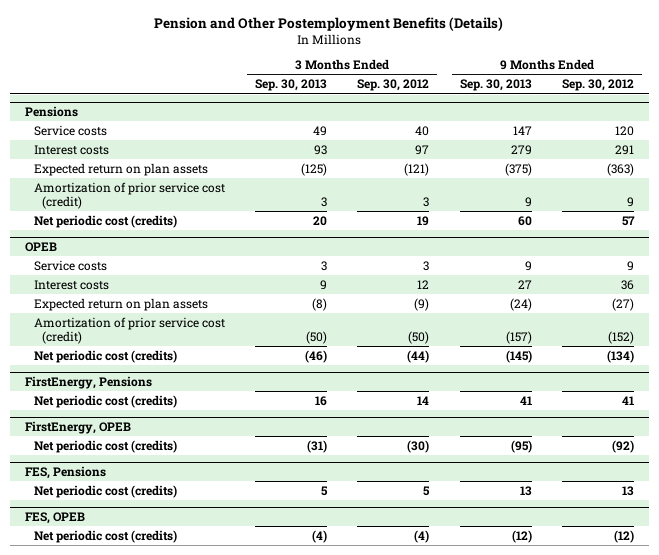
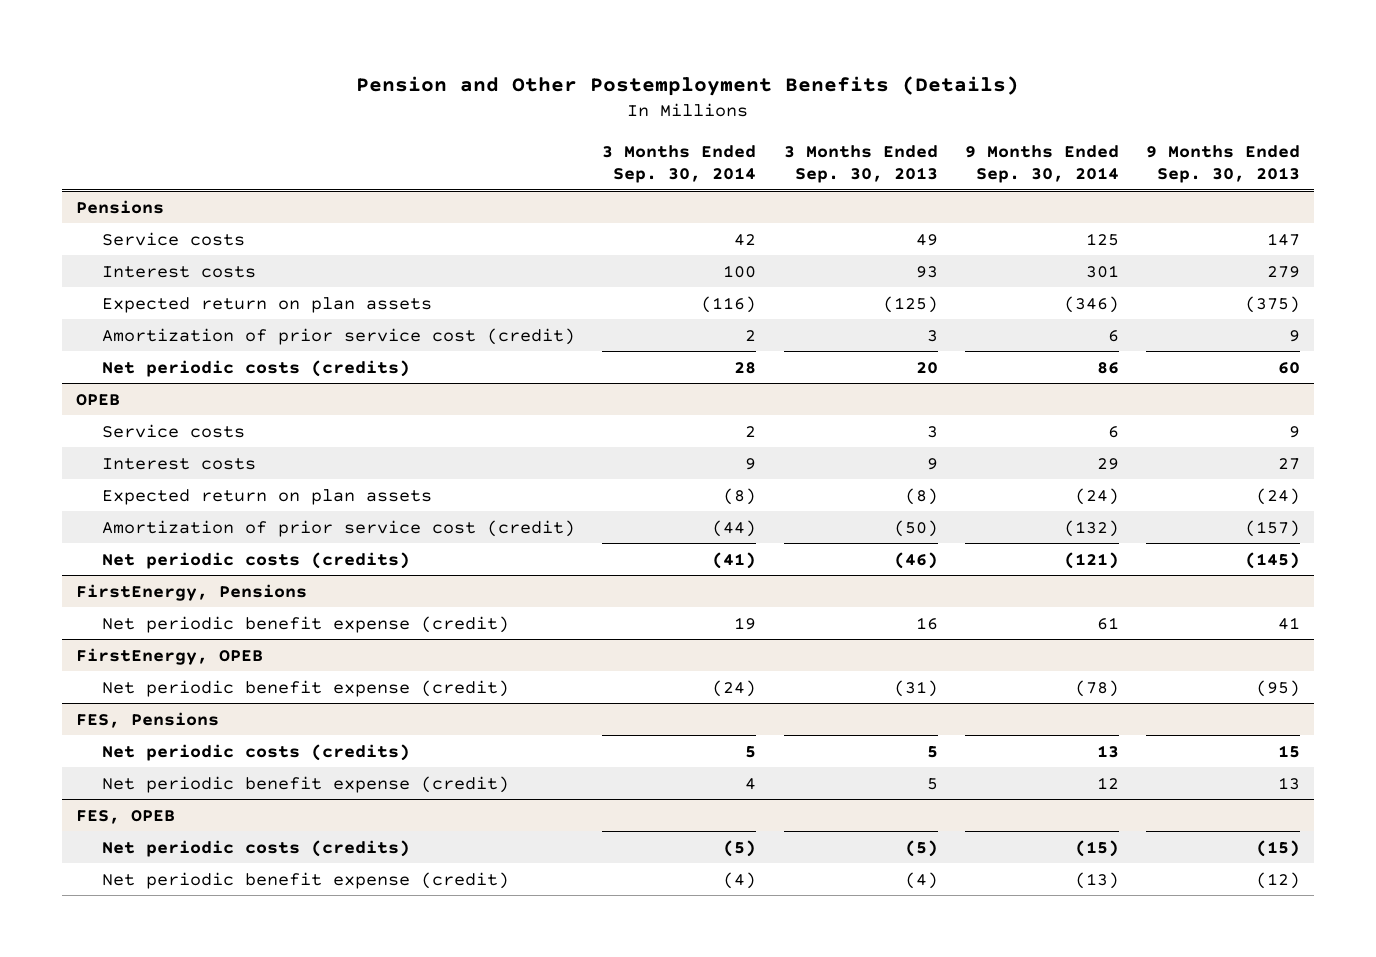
[357,79,430,92] Sep. 30, 2012 -> none
[561,79,634,92] Sep. 30, 2012 -> none
none -> [602,144,757,184] 3 Months Ended Sep. 30, 2014
none -> [964,144,1119,184] 9 Months Ended Sep. 30, 2014
[33,214,177,228] Net periodic cost (credits) -> [102,359,411,377] Net periodic costs (credits)
[33,349,177,363] Net periodic cost (credits) -> [102,551,411,569] Net periodic costs (credits)
[33,394,177,408] Net periodic cost (credits) -> [102,615,510,633] Net periodic benefit expense (credit)
[33,439,177,453] Net periodic cost (credits) -> [102,679,510,697] Net periodic benefit expense (credit)
[33,484,177,498] Net periodic cost (credits) -> [102,743,411,761] Net periodic costs (credits)
[519,485,532,496] 13 -> [1278,744,1301,758] 15
none -> [102,775,510,793] Net periodic benefit expense (credit)
[33,529,177,543] Net periodic cost (credits) -> [102,839,411,857] Net periodic costs (credits)
[311,529,327,543] (4) -> [904,839,938,857] (5)
[511,529,532,543] (12) -> [1256,839,1301,857] (15)
none -> [102,871,510,889] Net periodic benefit expense (credit)

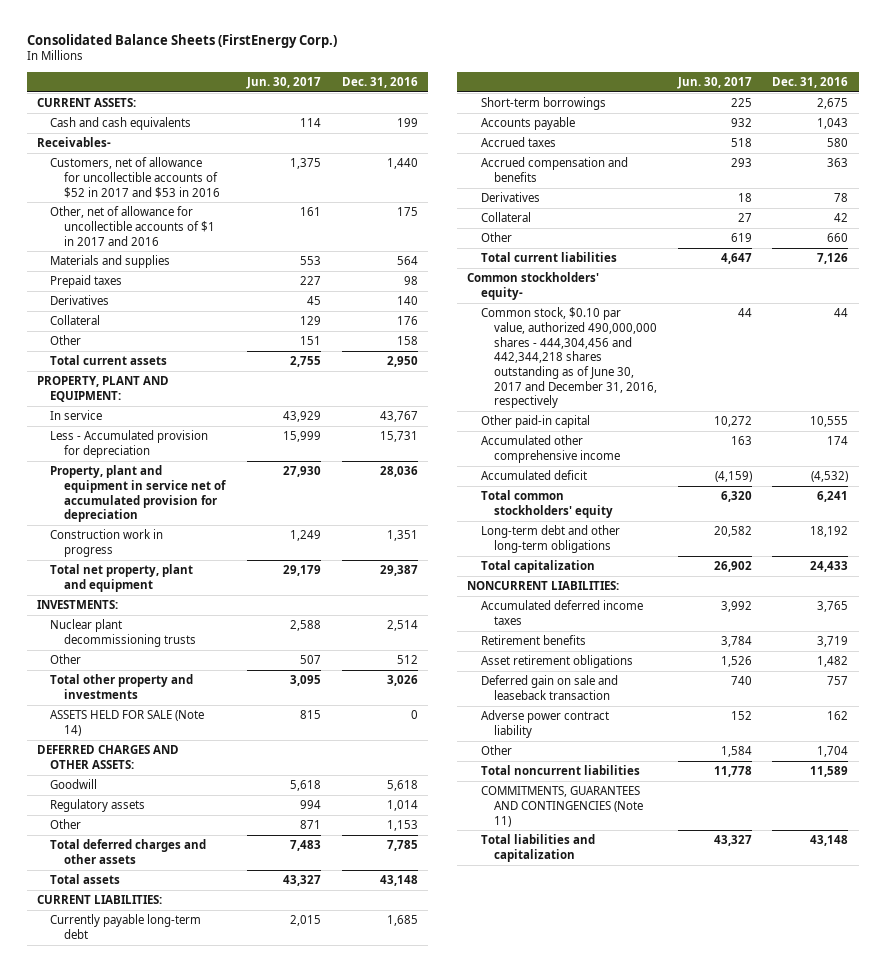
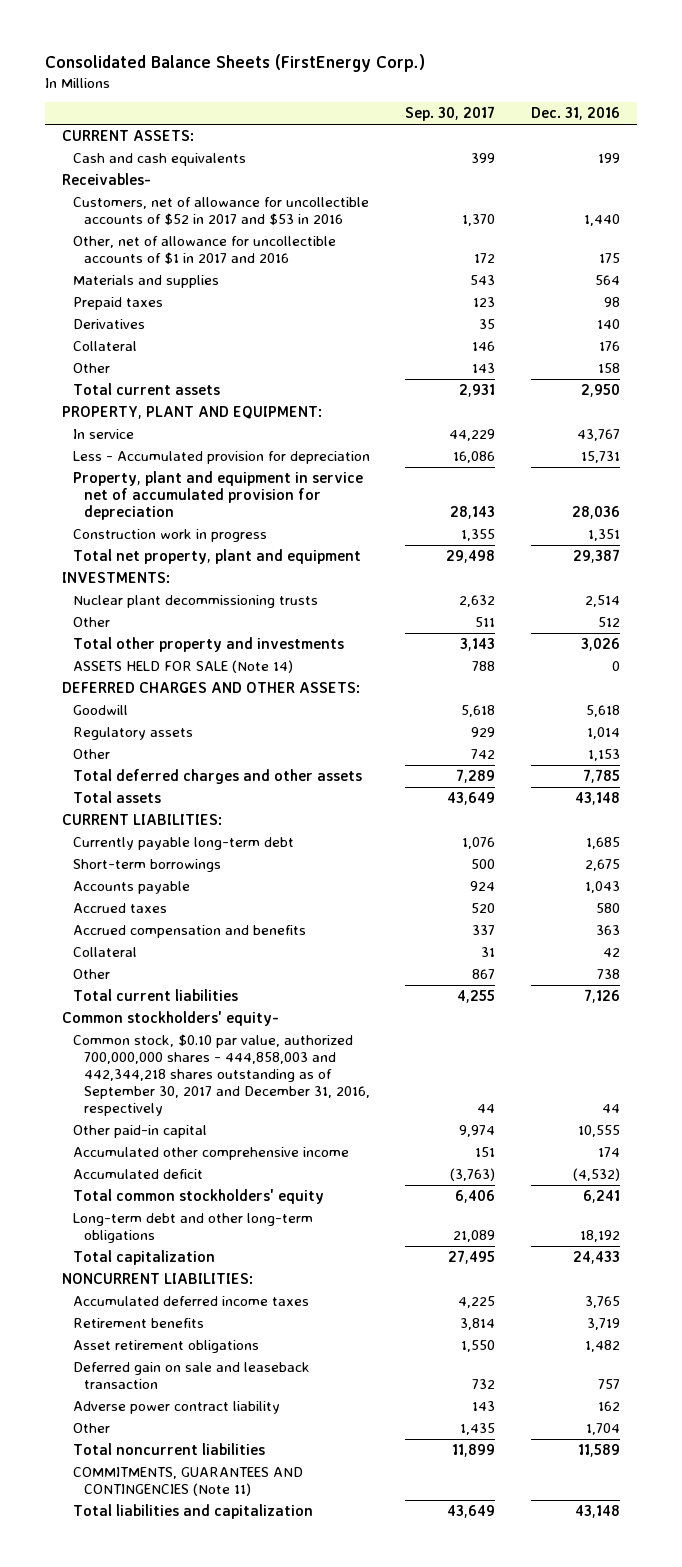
[246,76,322,89] Jun. 30, 2017 -> none
none -> [405,106,496,122] Sep. 30, 2017
[480,192,540,203] Derivatives -> none
[827,233,849,243] 660 -> [596,968,620,979] 738
[480,307,658,409] Common stock, $0.10 par value, authorized 490,000,000 shares - 444,304,456 and 442,344,218 shares outstanding as of June 30, 2017 and December 31, 2016, respectively -> [73,1033,371,1117] Common stock, $0.10 par value, authorized 700,000,000 shares - 444,858,003 and 442,344,218 shares outstanding as of September 30, 2017 and December 31, 2016, respectively

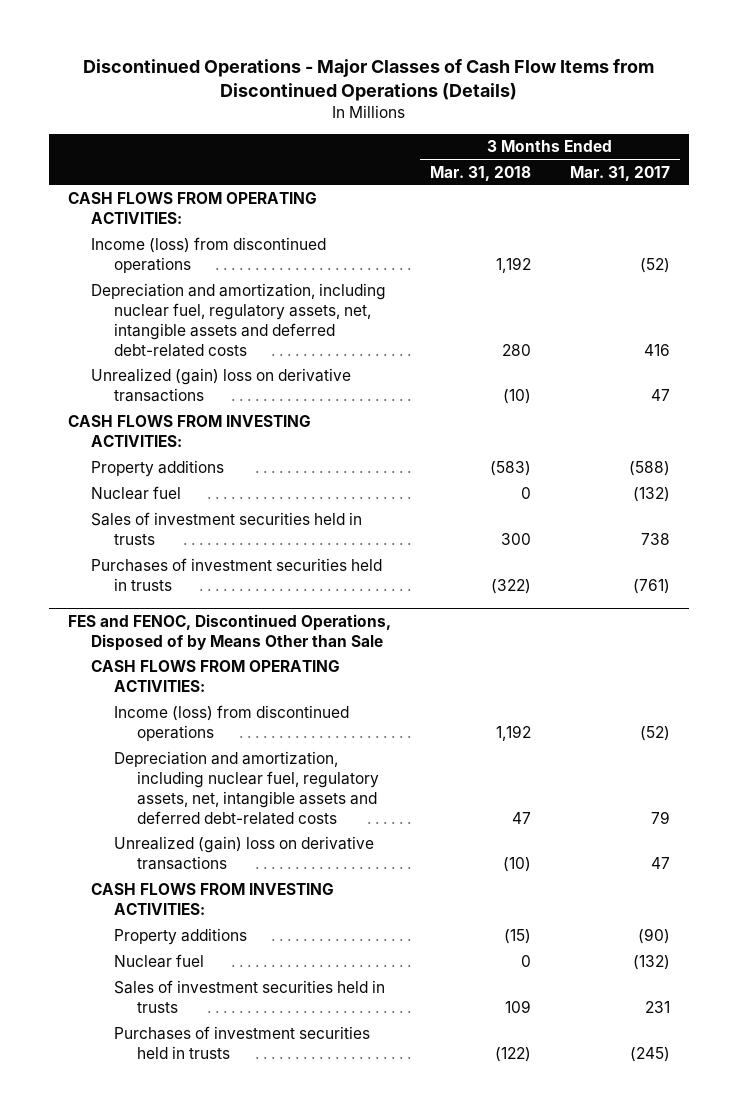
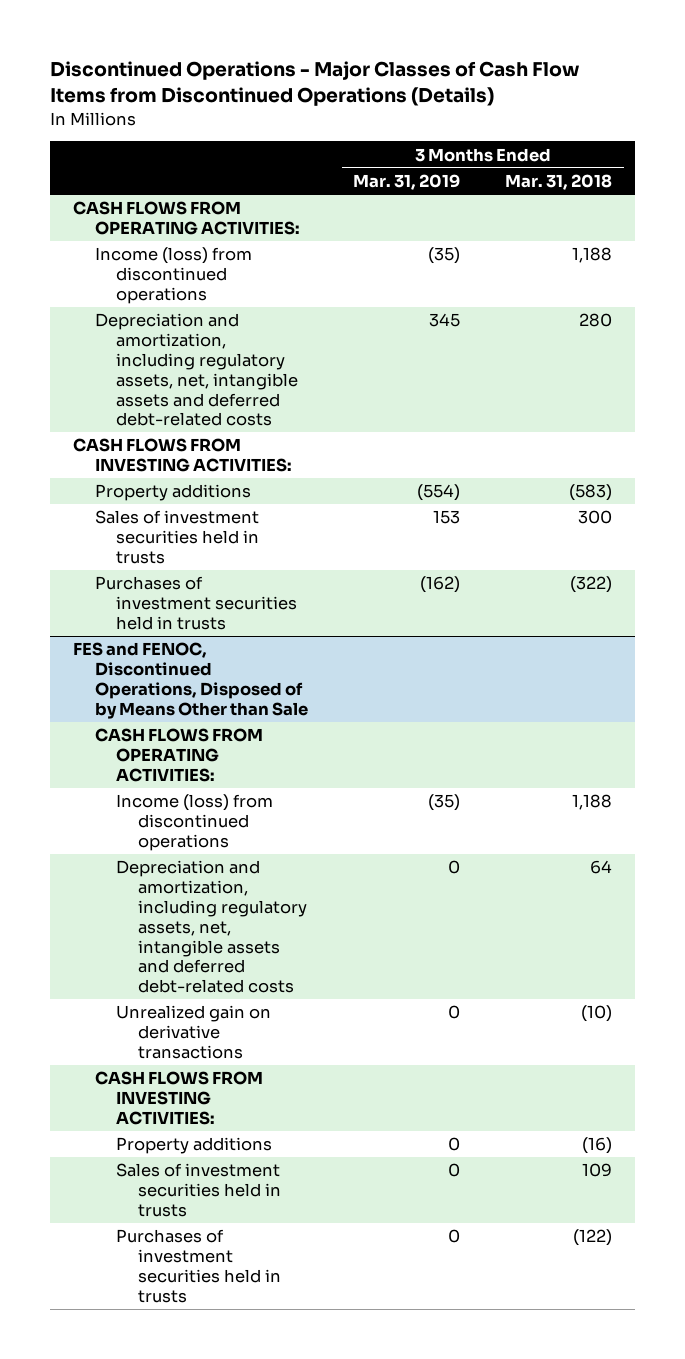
[569,165,670,181] Mar. 31, 2017 -> none
none -> [353,174,461,191] Mar. 31, 2019
[91,368,352,403] Unrealized (gain) loss on derivative transactions -> none
[496,257,532,274] 1,192 -> [572,247,613,264] 1,188
[91,283,387,358] Depreciation and amortization, including nuclear fuel, regulatory assets, net, intangible assets and deferred debt-related costs -> [94,313,299,427] Depreciation and amortization, including regulatory assets, net, intangible assets and deferred debt-related costs
[91,486,182,501] Nuclear fuel -> none
[496,725,532,742] 1,192 -> [572,794,613,811] 1,188
[114,751,379,826] Depreciation and amortization, including nuclear fuel, regulatory assets, net, intangible assets and deferred debt-related costs -> [116,860,308,994] Depreciation and amortization, including regulatory assets, net, intangible assets and deferred debt-related costs
[512,812,532,825] 47 -> [590,860,613,875] 64
[114,836,375,871] Unrealized (gain) loss on derivative transactions -> [116,1005,272,1059] Unrealized gain on derivative transactions
[114,954,205,969] Nuclear fuel -> none
[504,929,532,945] (15) -> [582,1137,613,1155] (16)

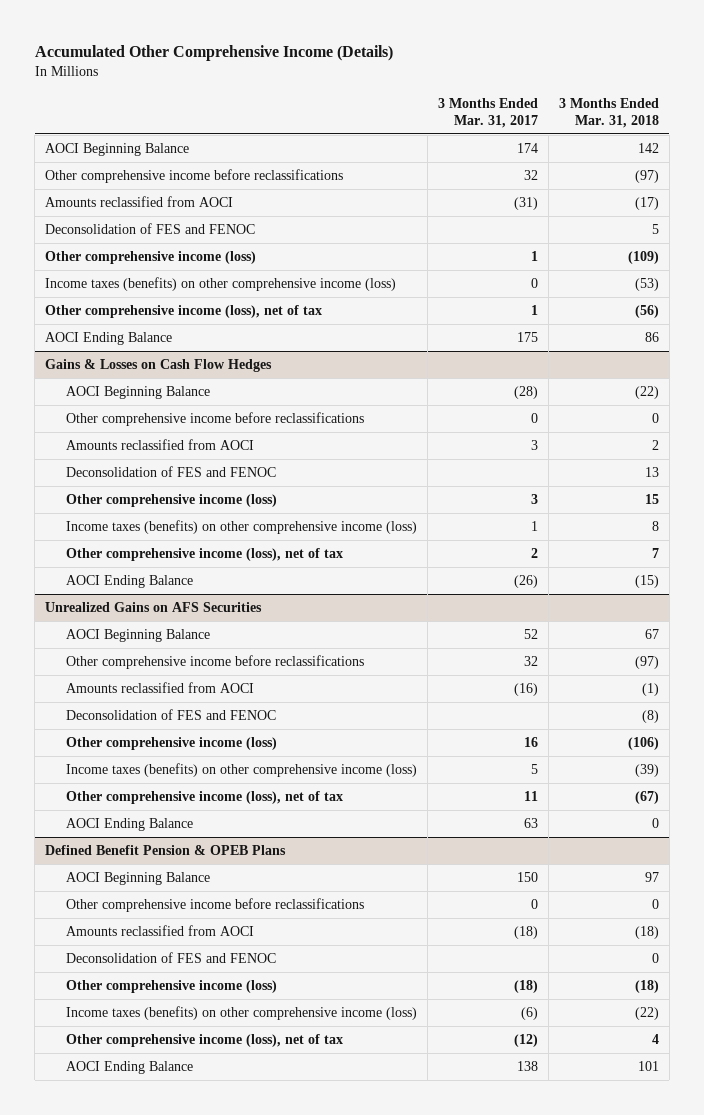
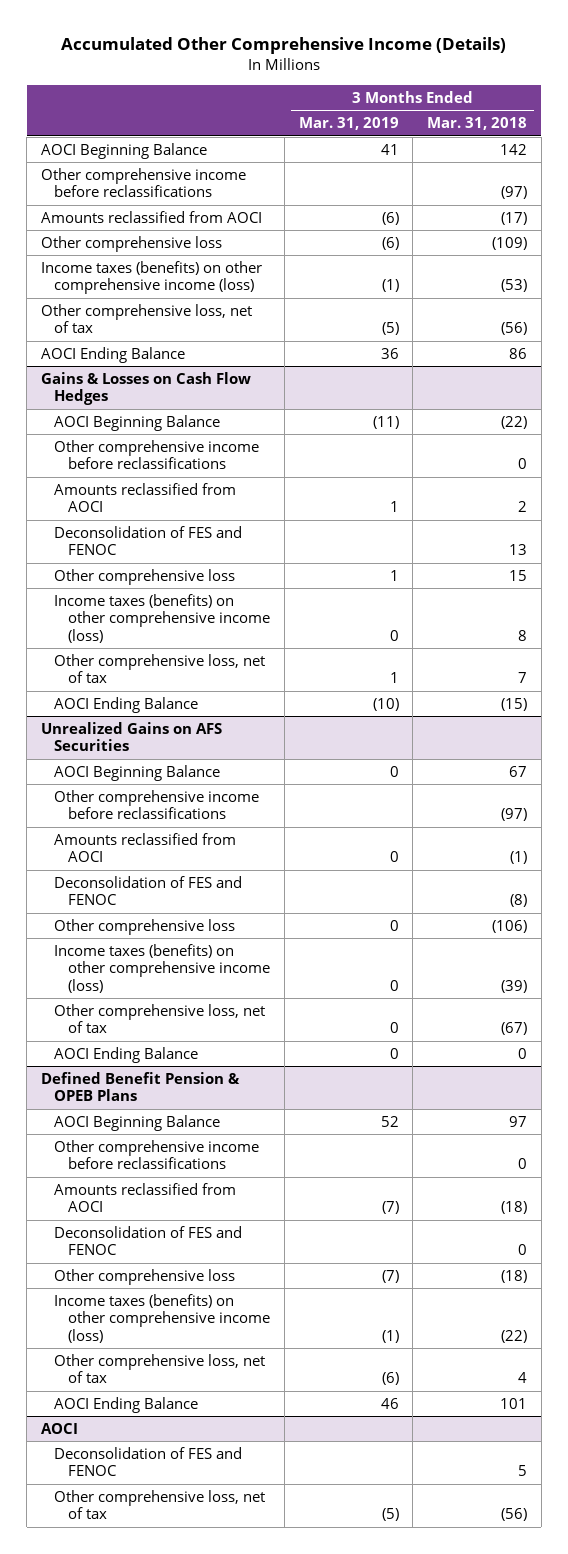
[437,97,538,128] 3 Months Ended Mar. 31, 2017 -> none
none -> [298,117,399,131] Mar. 31, 2019
[45,223,256,235] Deconsolidation of FES and FENOC -> none
[45,251,257,265] Other comprehensive income (loss) -> [41,236,223,253] Other comprehensive loss
[45,305,323,319] Other comprehensive income (loss), net of tax -> [41,304,253,334] Other comprehensive loss, net of tax
[65,494,277,508] Other comprehensive income (loss) -> [54,569,236,586] Other comprehensive loss
[65,548,343,562] Other comprehensive income (loss), net of tax -> [54,654,266,684] Other comprehensive loss, net of tax
[65,737,277,751] Other comprehensive income (loss) -> [54,919,236,936] Other comprehensive loss
[65,791,343,805] Other comprehensive income (loss), net of tax -> [54,1004,266,1034] Other comprehensive loss, net of tax
[65,980,277,994] Other comprehensive income (loss) -> [54,1269,236,1286] Other comprehensive loss
[65,1034,343,1048] Other comprehensive income (loss), net of tax -> [54,1354,266,1384] Other comprehensive loss, net of tax
none -> [41,1423,79,1435] AOCI
none -> [54,1447,243,1477] Deconsolidation of FES and FENOC
none -> [54,1490,266,1520] Other comprehensive loss, net of tax

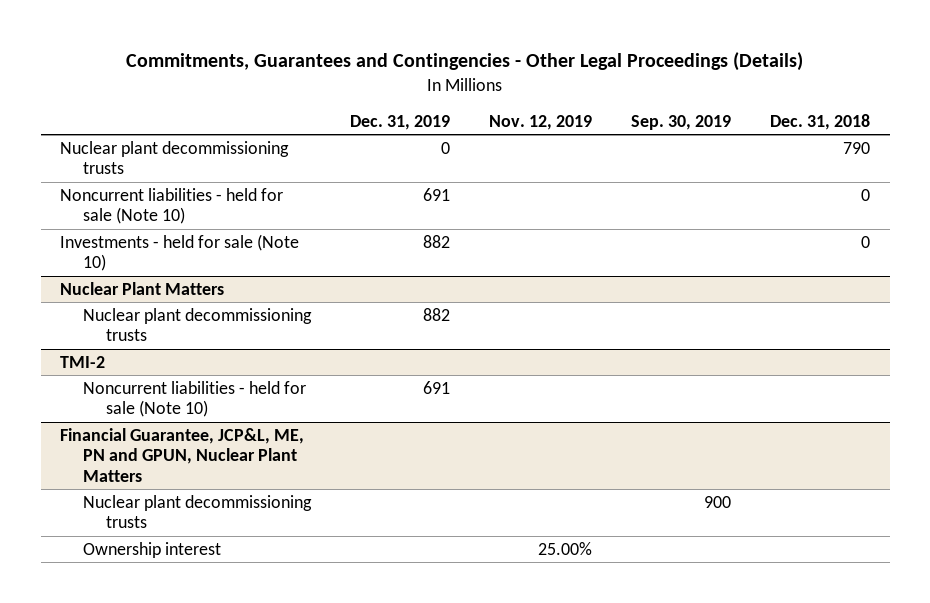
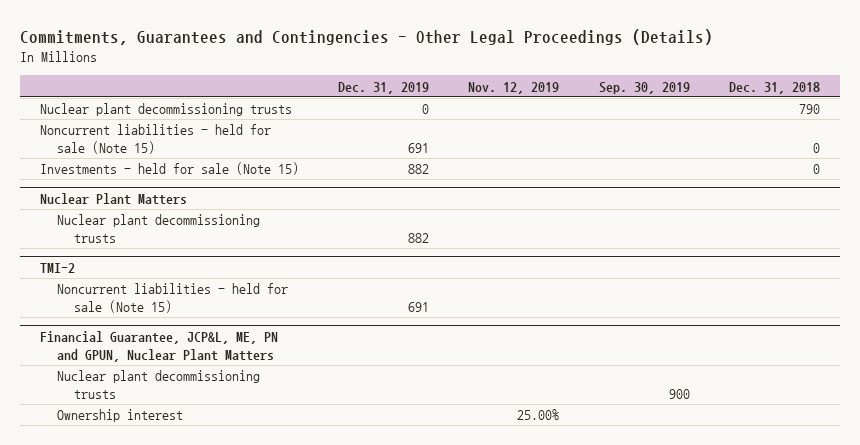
[60,187,284,225] Noncurrent liabilities - held for sale (Note 10) -> [39,124,271,154] Noncurrent liabilities - held for sale (Note 15)
[60,233,300,272] Investments - held for sale (Note 10) -> [39,162,299,176] Investments - held for sale (Note 15)
[82,380,306,418] Noncurrent liabilities - held for sale (Note 10) -> [56,283,288,313] Noncurrent liabilities - held for sale (Note 15)

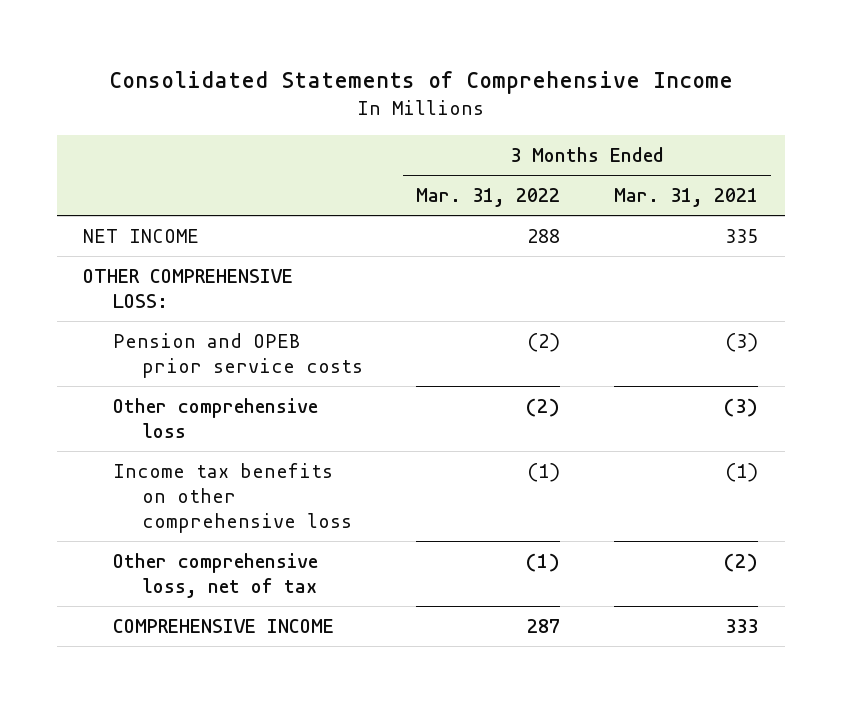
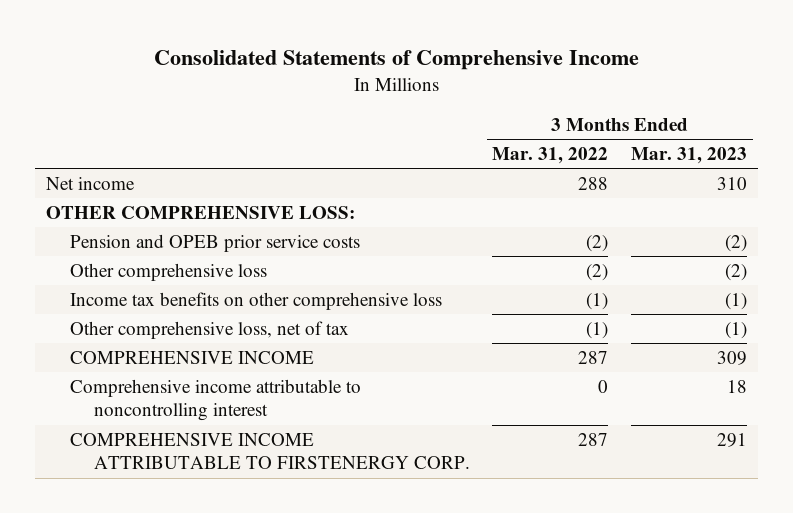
[613,188,758,208] Mar. 31, 2021 -> none
none -> [630,146,747,164] Mar. 31, 2023
[83,229,200,244] NET INCOME -> [46,176,136,190] Net income
none -> [70,378,362,422] Comprehensive income attributable to noncontrolling interest
none -> [70,432,470,470] COMPREHENSIVE INCOME ATTRIBUTABLE TO FIRSTENERGY CORP.

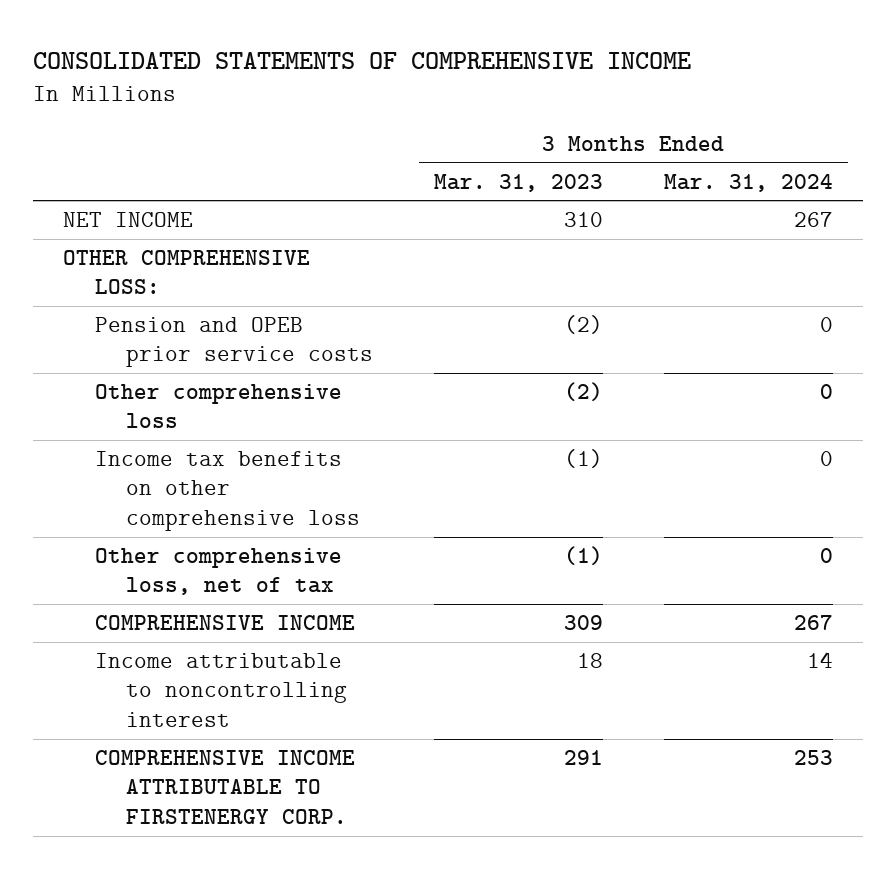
[153,49,639,70] Consolidated Statements of Comprehensive Income -> [32,52,691,70] CONSOLIDATED STATEMENTS OF COMPREHENSIVE INCOME
[492,146,609,164] Mar. 31, 2022 -> none
none -> [663,173,833,192] Mar. 31, 2024
[46,176,136,190] Net income -> [63,212,194,228] NET INCOME
[70,378,362,422] Comprehensive income attributable to noncontrolling interest -> [94,653,348,727] Income attributable to noncontrolling interest

